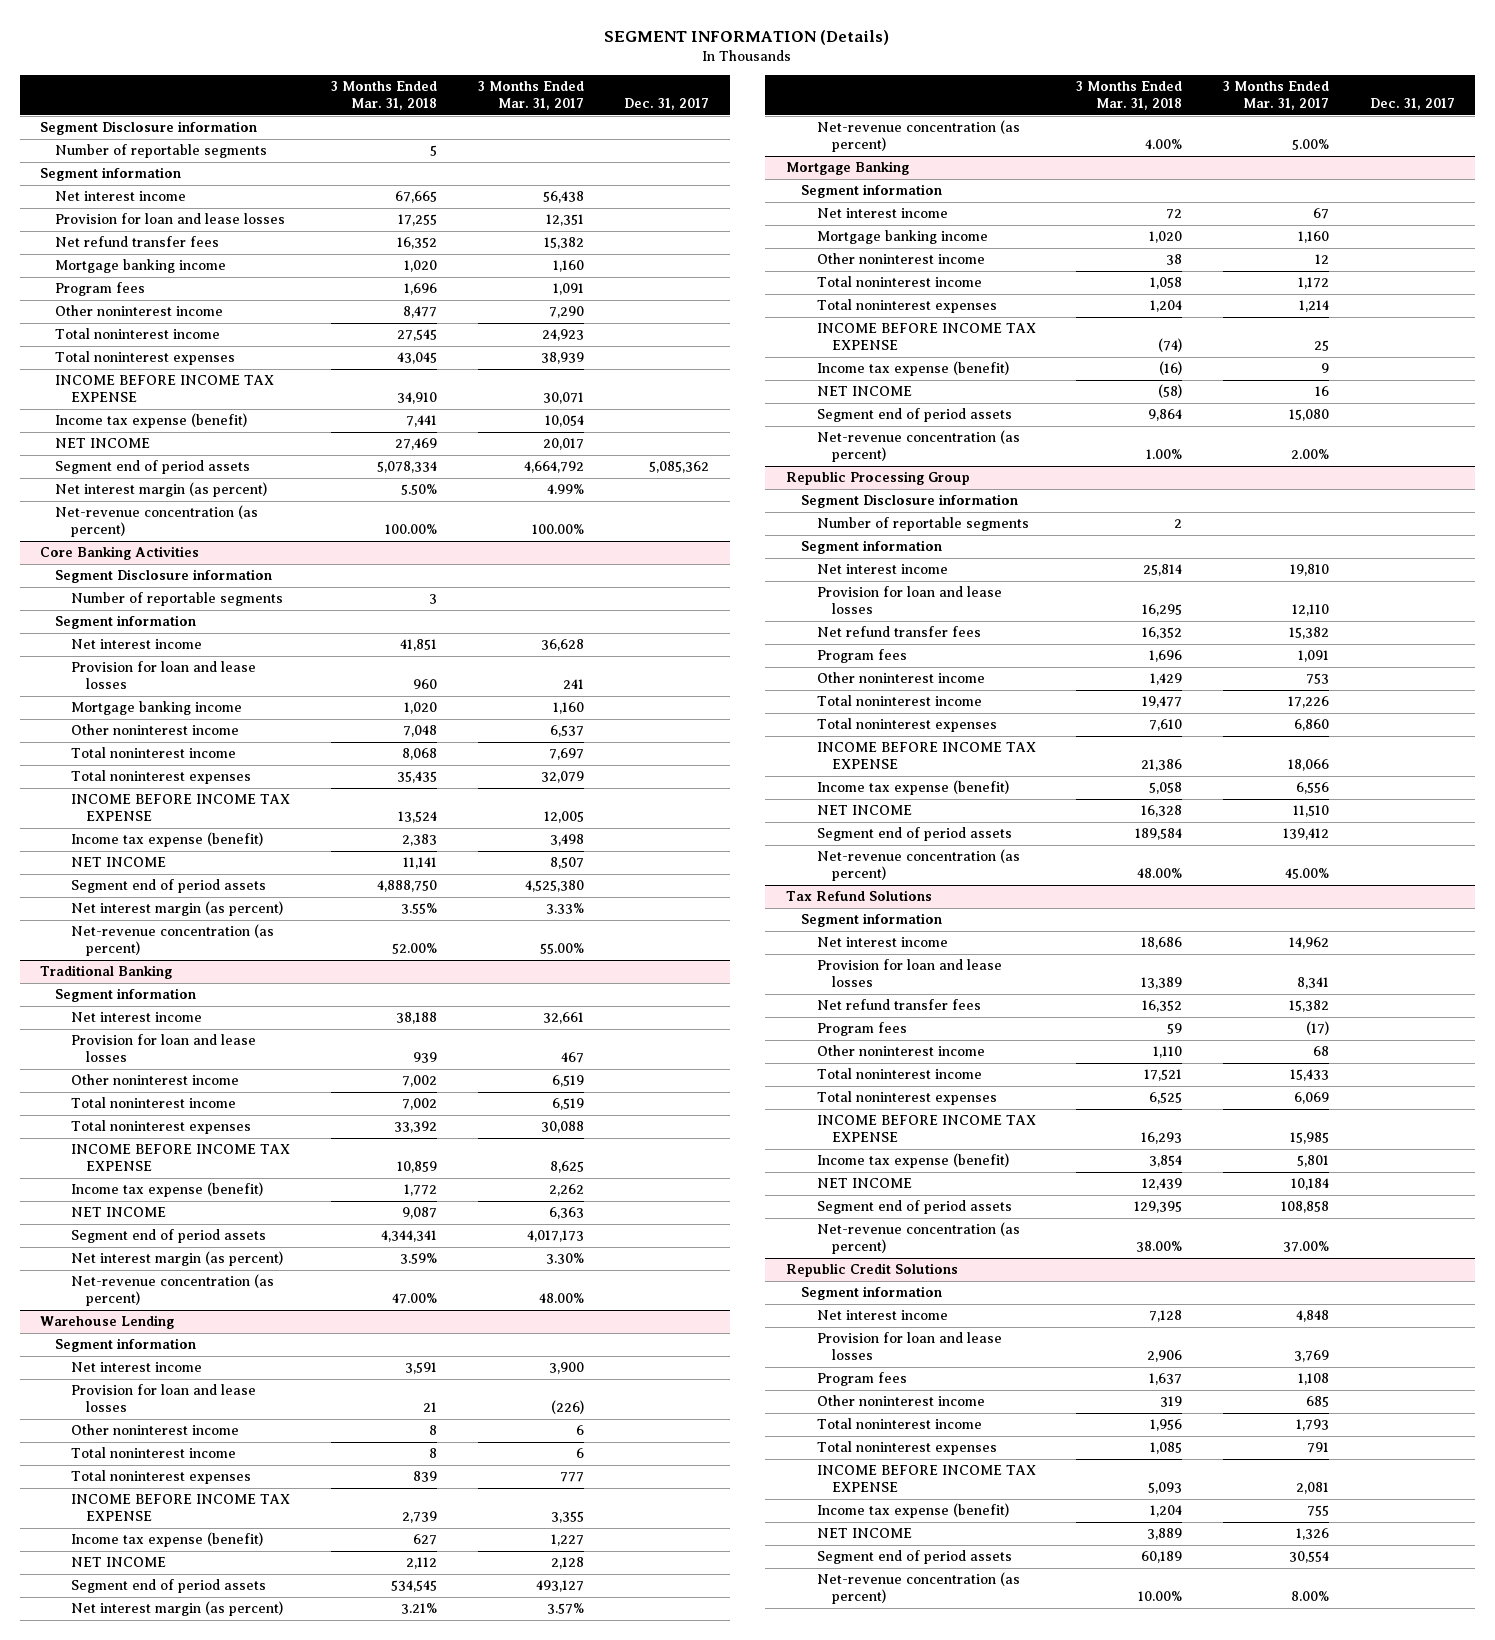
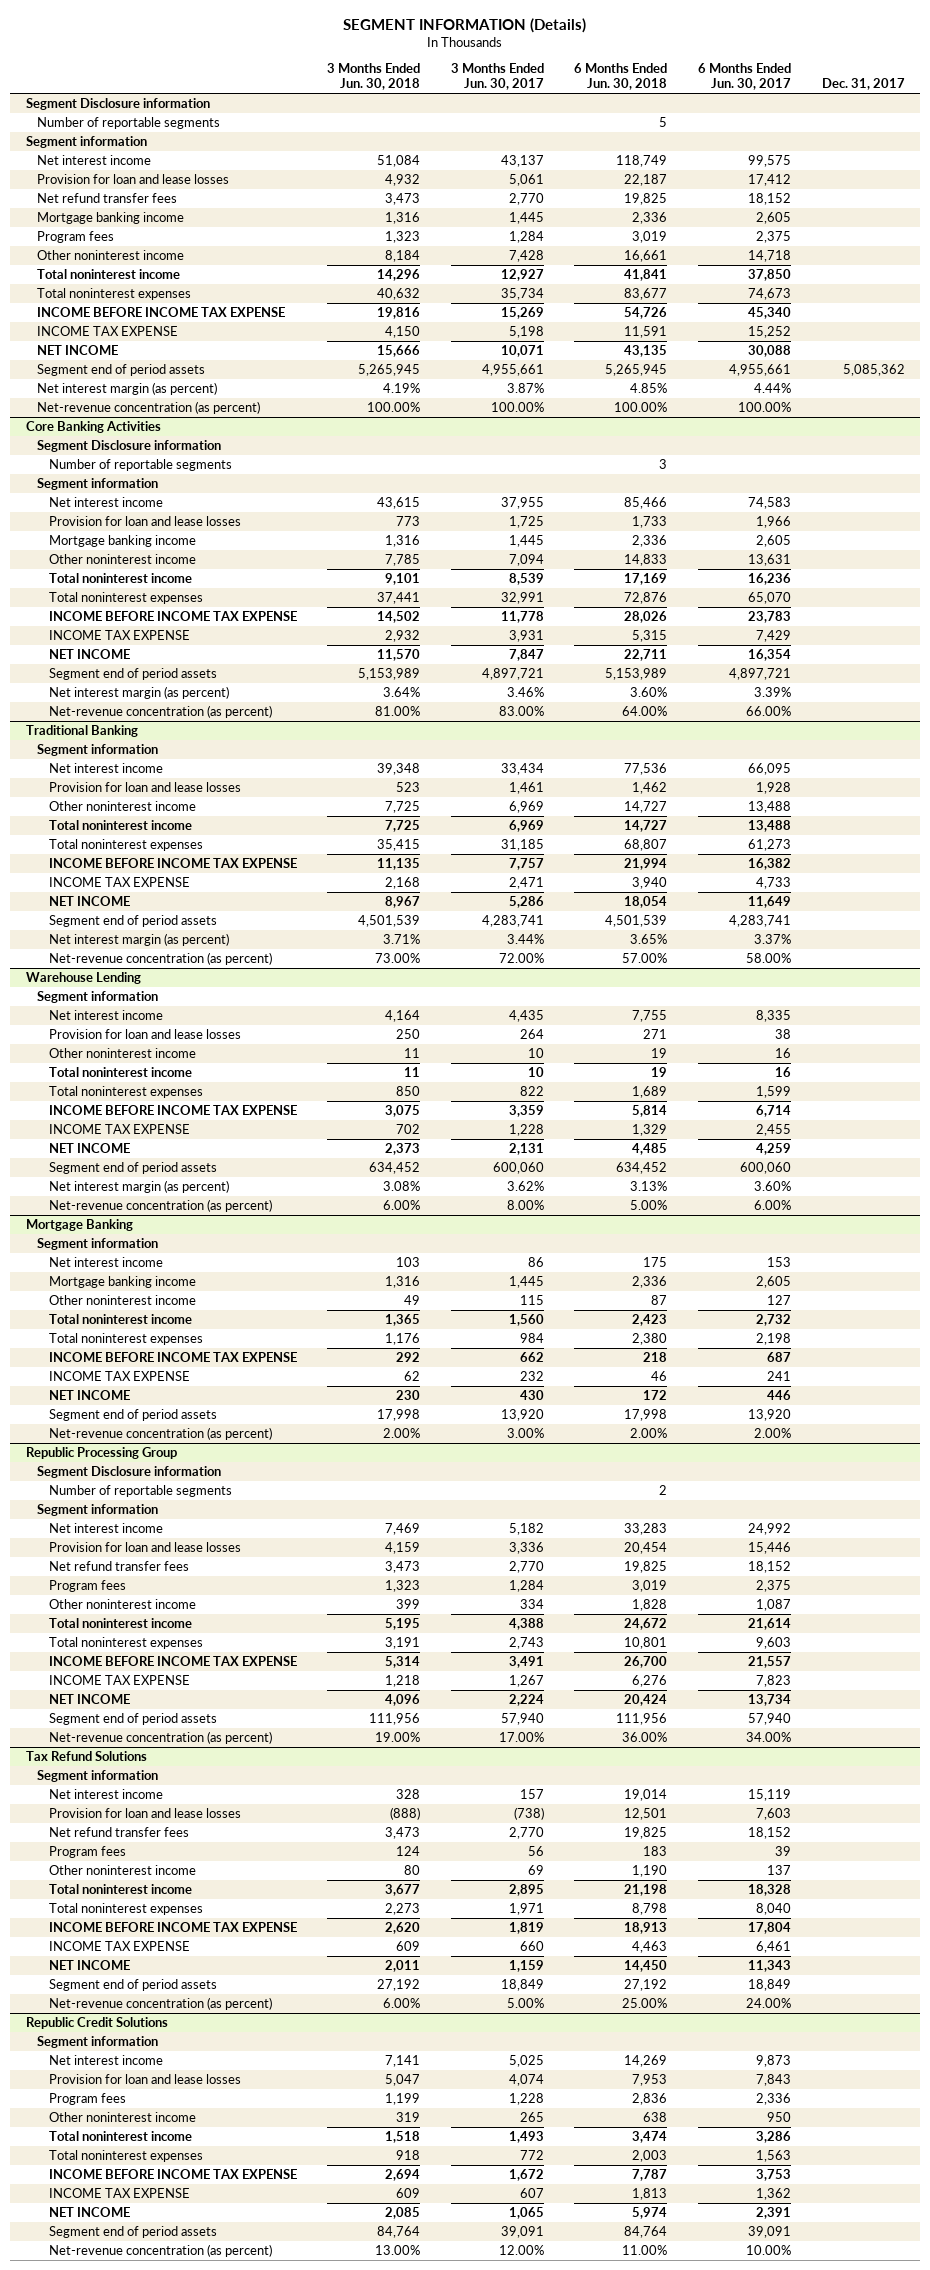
[330,81,437,111] 3 Months Ended Mar. 31, 2018 -> none
[477,81,584,111] 3 Months Ended Mar. 31, 2017 -> none
none -> [327,62,421,91] 3 Months Ended Jun. 30, 2018
none -> [450,62,544,91] 3 Months Ended Jun. 30, 2017
none -> [574,62,668,91] 6 Months Ended Jun. 30, 2018
none -> [697,62,791,91] 6 Months Ended Jun. 30, 2017
[55,413,248,429] Income tax expense (benefit) -> [37,325,179,336] INCOME TAX EXPENSE
[70,832,263,848] Income tax expense (benefit) -> [48,629,190,640] INCOME TAX EXPENSE
[70,1182,263,1198] Income tax expense (benefit) -> [48,876,190,887] INCOME TAX EXPENSE
[70,1532,263,1548] Income tax expense (benefit) -> [48,1123,190,1134] INCOME TAX EXPENSE
[816,361,1009,377] Income tax expense (benefit) -> [48,1370,190,1381] INCOME TAX EXPENSE
[816,780,1009,796] Income tax expense (benefit) -> [48,1674,190,1685] INCOME TAX EXPENSE
[816,1153,1009,1169] Income tax expense (benefit) -> [48,1940,190,1951] INCOME TAX EXPENSE
[816,1503,1009,1519] Income tax expense (benefit) -> [48,2187,190,2198] INCOME TAX EXPENSE

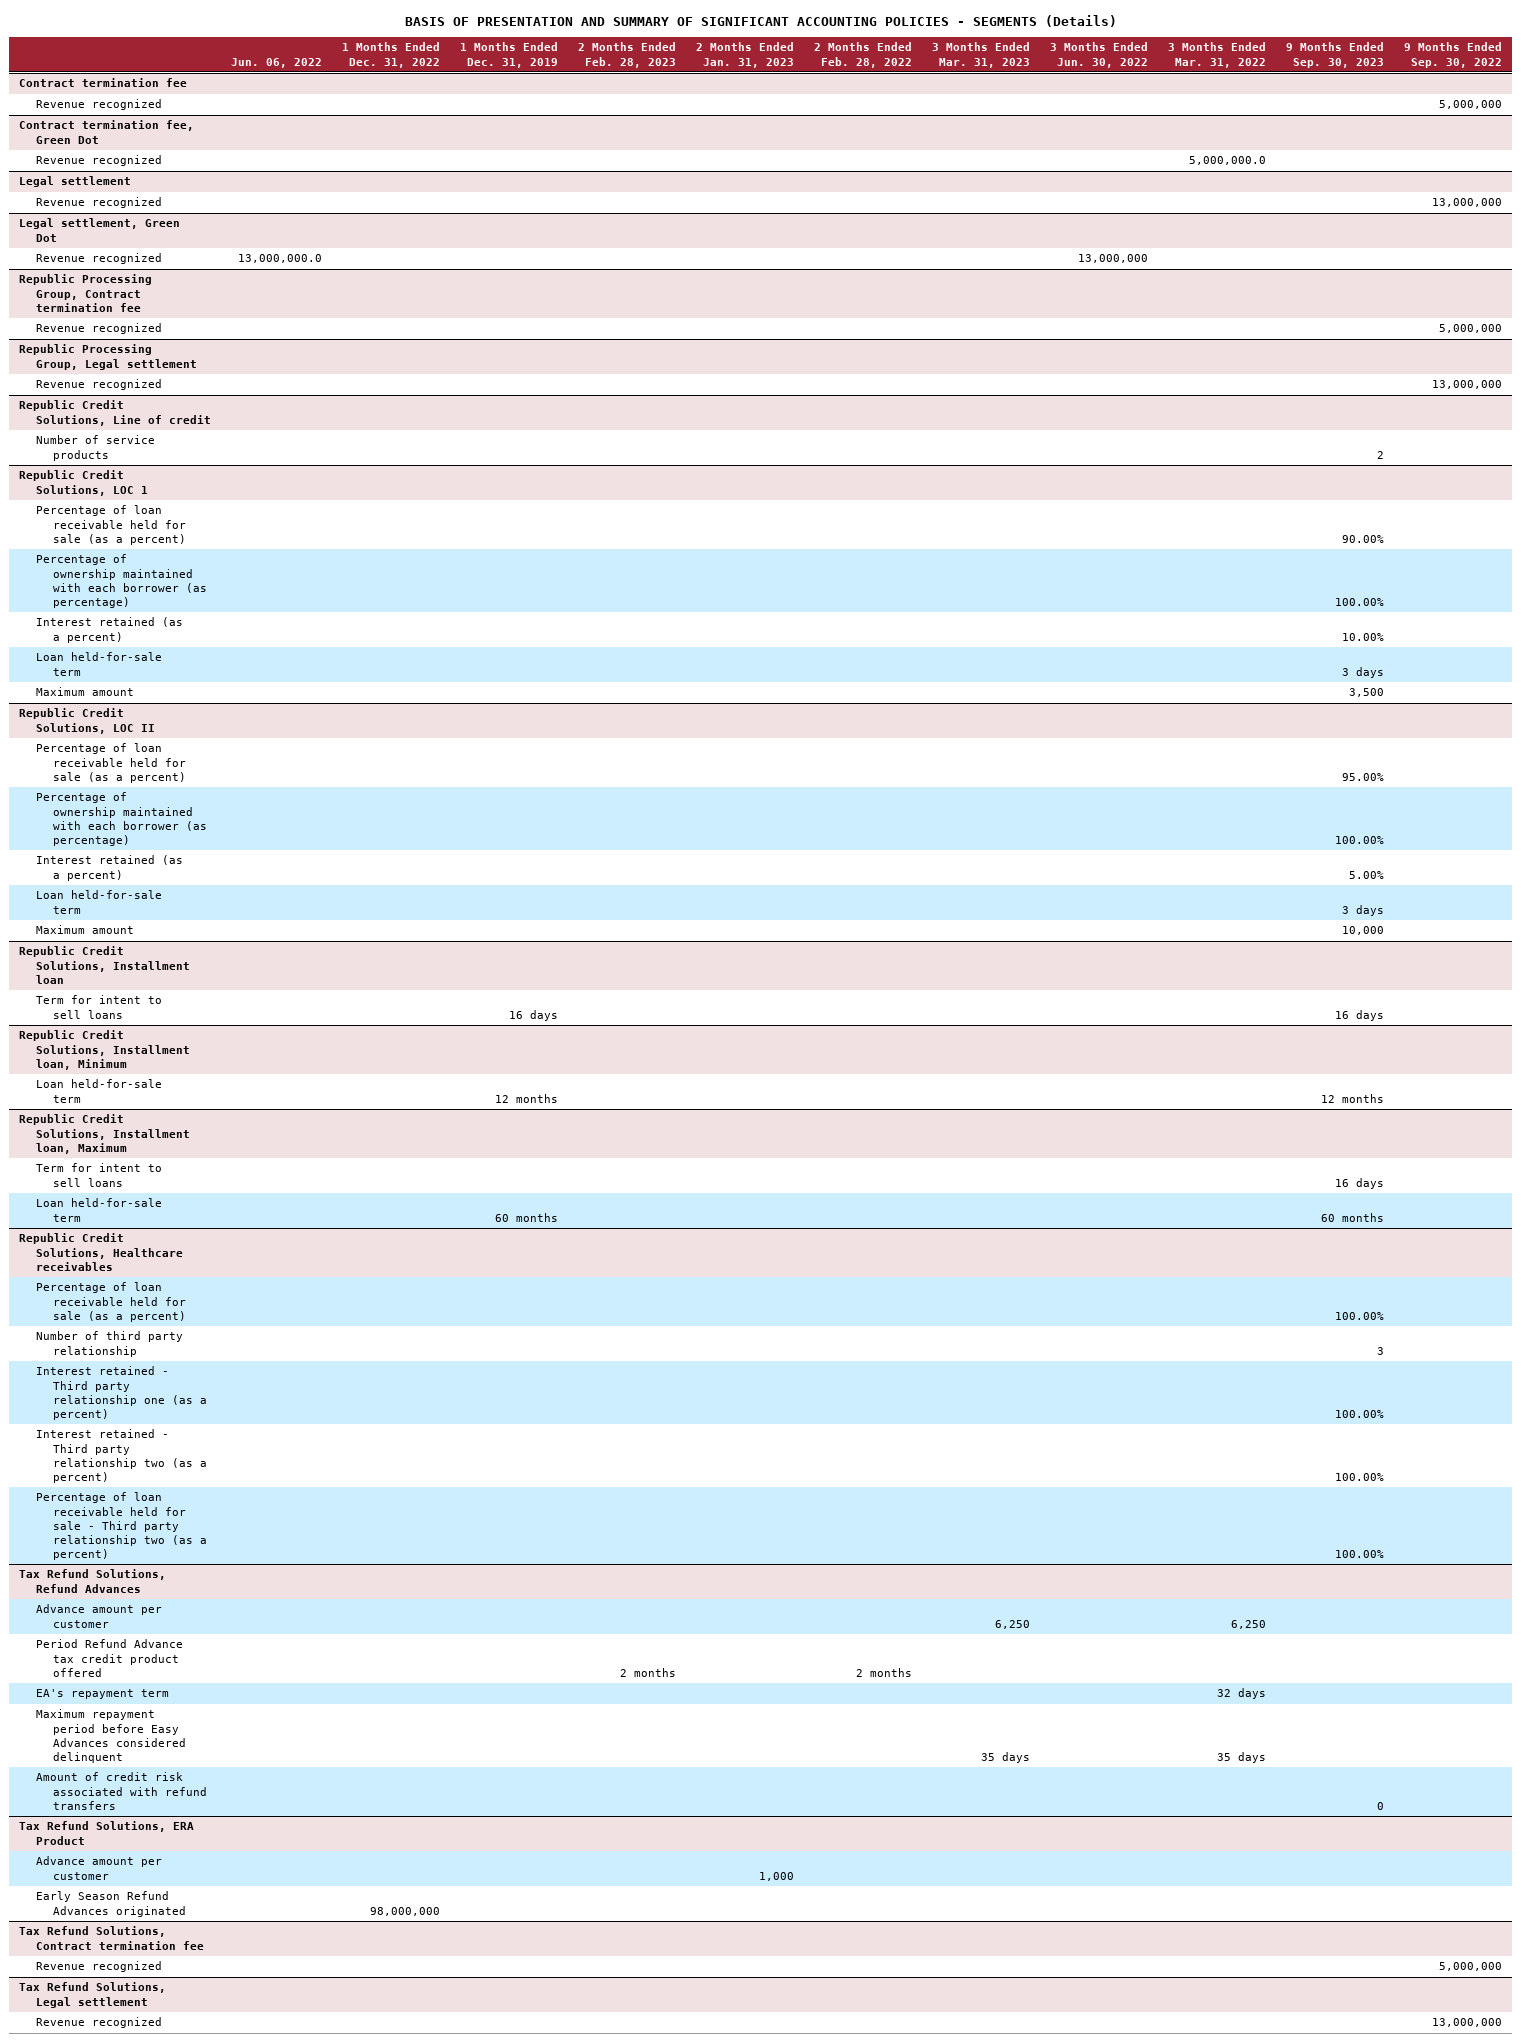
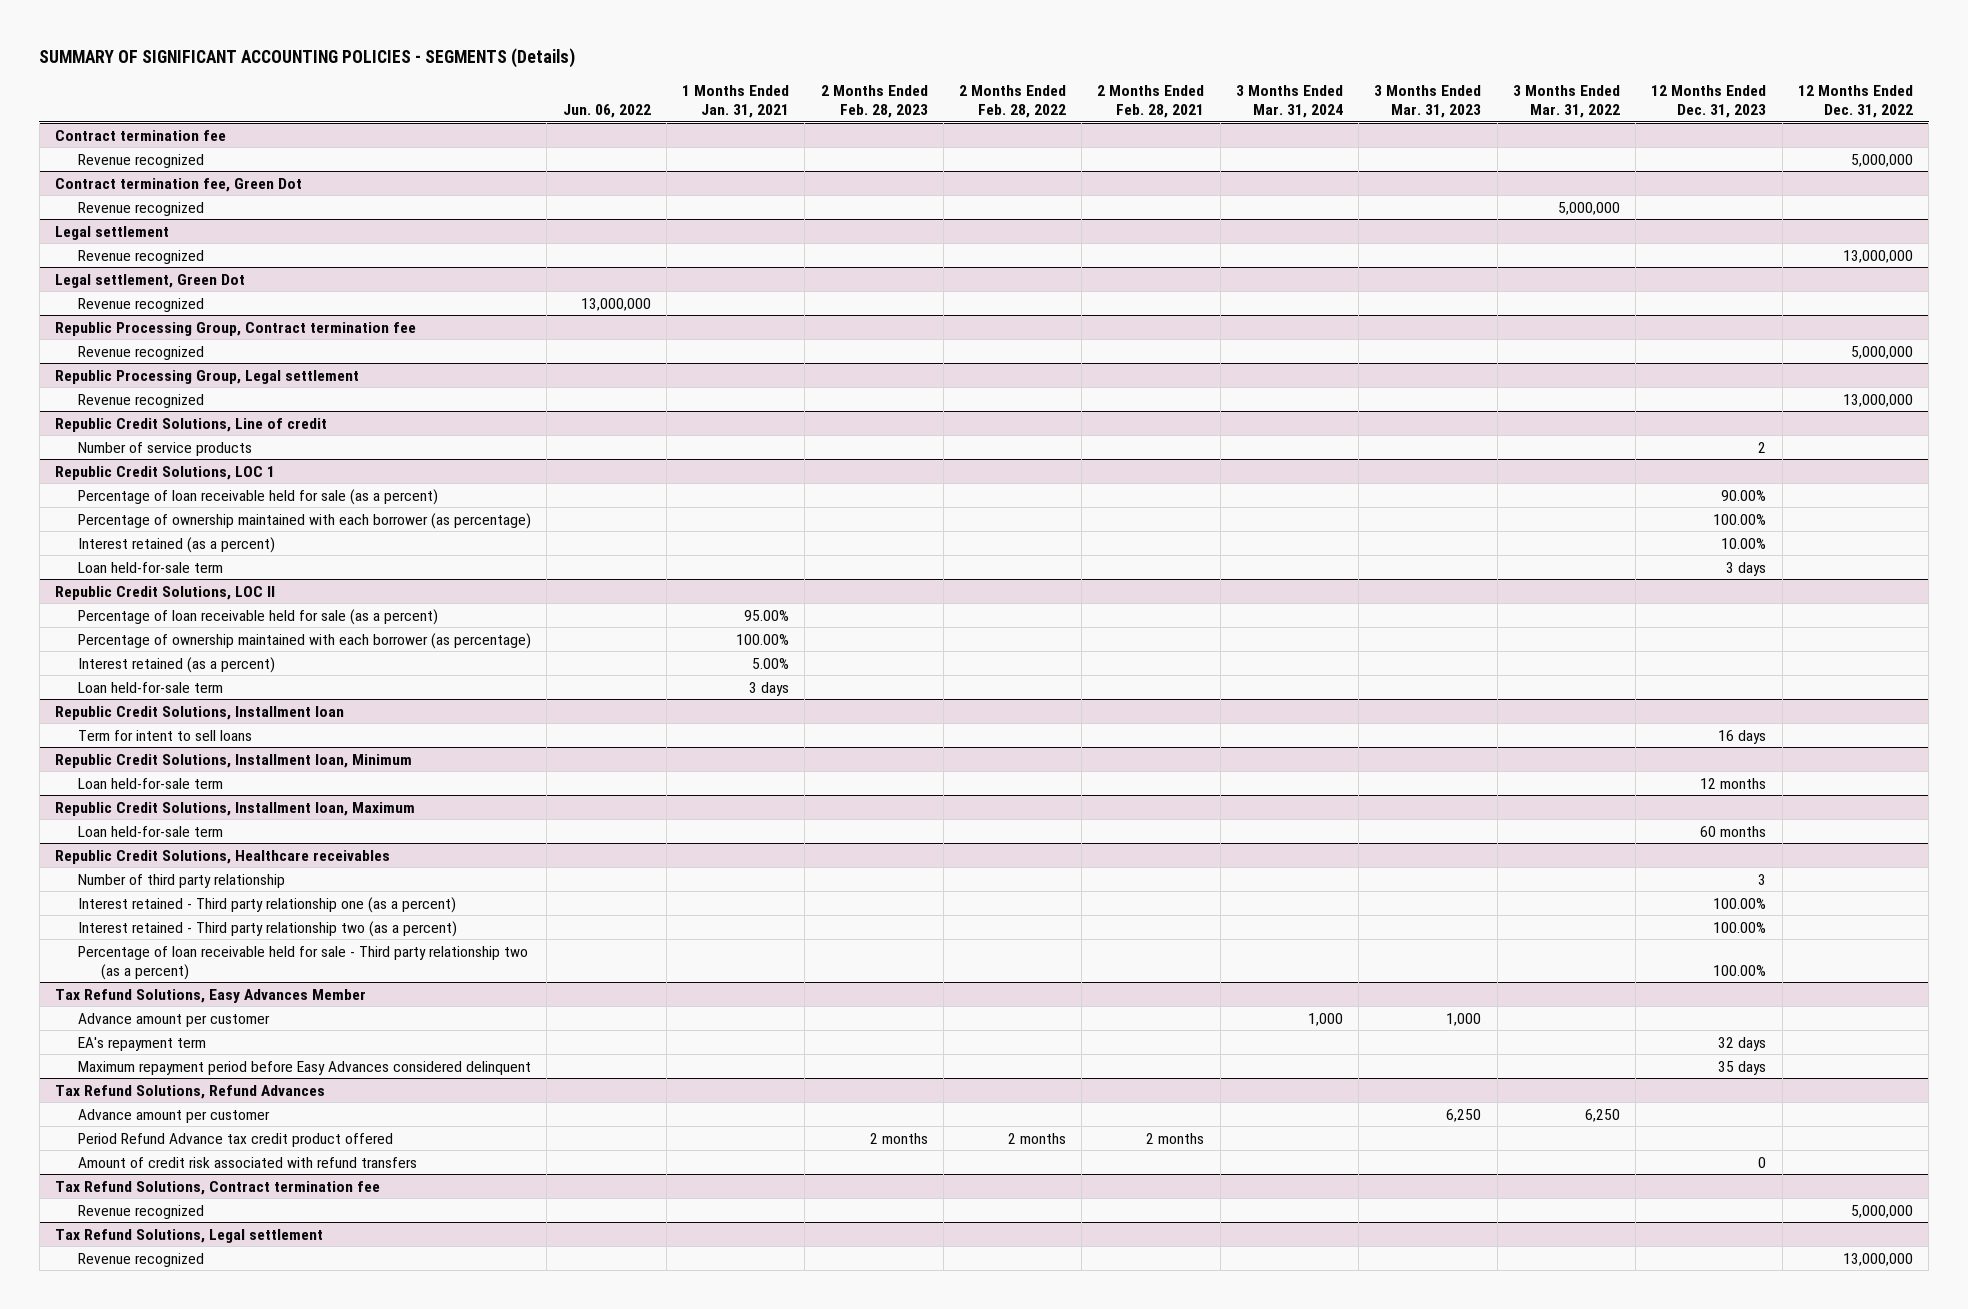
[404,15,1117,28] BASIS OF PRESENTATION AND SUMMARY OF SIGNIFICANT ACCOUNTING POLICIES - SEGMENTS (Details) -> [39,47,576,68] SUMMARY OF SIGNIFICANT ACCOUNTING POLICIES - SEGMENTS (Details)
[341,42,440,68] 1 Months Ended Dec. 31, 2022 -> none
[459,42,558,68] 1 Months Ended Dec. 31, 2019 -> none
[695,42,794,68] 2 Months Ended Jan. 31, 2023 -> none
[1050,42,1149,68] 3 Months Ended Jun. 30, 2022 -> none
[1286,42,1385,68] 9 Months Ended Sep. 30, 2023 -> none
[1404,42,1503,68] 9 Months Ended Sep. 30, 2022 -> none
none -> [682,84,790,118] 1 Months Ended Jan. 31, 2021
none -> [1097,84,1205,118] 2 Months Ended Feb. 28, 2021
none -> [1235,84,1343,118] 3 Months Ended Mar. 31, 2024
none -> [1651,84,1767,118] 12 Months Ended Dec. 31, 2023
none -> [1797,84,1913,118] 12 Months Ended Dec. 31, 2022
[1189,156,1267,166] 5,000,000.0 -> [1557,201,1620,215] 5,000,000
[237,254,322,264] 13,000,000.0 -> [580,297,651,311] 13,000,000
[35,687,134,697] Maximum amount -> none
[35,925,134,935] Maximum amount -> none
[35,1163,162,1187] Term for intent to sell loans -> none
[35,1282,186,1322] Percentage of loan receivable held for sale (as a percent) -> none
none -> [54,988,366,1003] Tax Refund Solutions, Easy Advances Member
none -> [78,1012,271,1027] Advance amount per customer
none -> [78,1036,207,1051] EA's repayment term
none -> [78,1060,532,1075] Maximum repayment period before Easy Advances considered delinquent
[35,1689,169,1700] EA's repayment term -> none
[35,1709,186,1763] Maximum repayment period before Easy Advances considered delinquent -> none
[18,1821,194,1845] Tax Refund Solutions, ERA Product -> none
[35,1856,162,1880] Advance amount per customer -> none
[35,1891,186,1917] Early Season Refund Advances originated -> none

